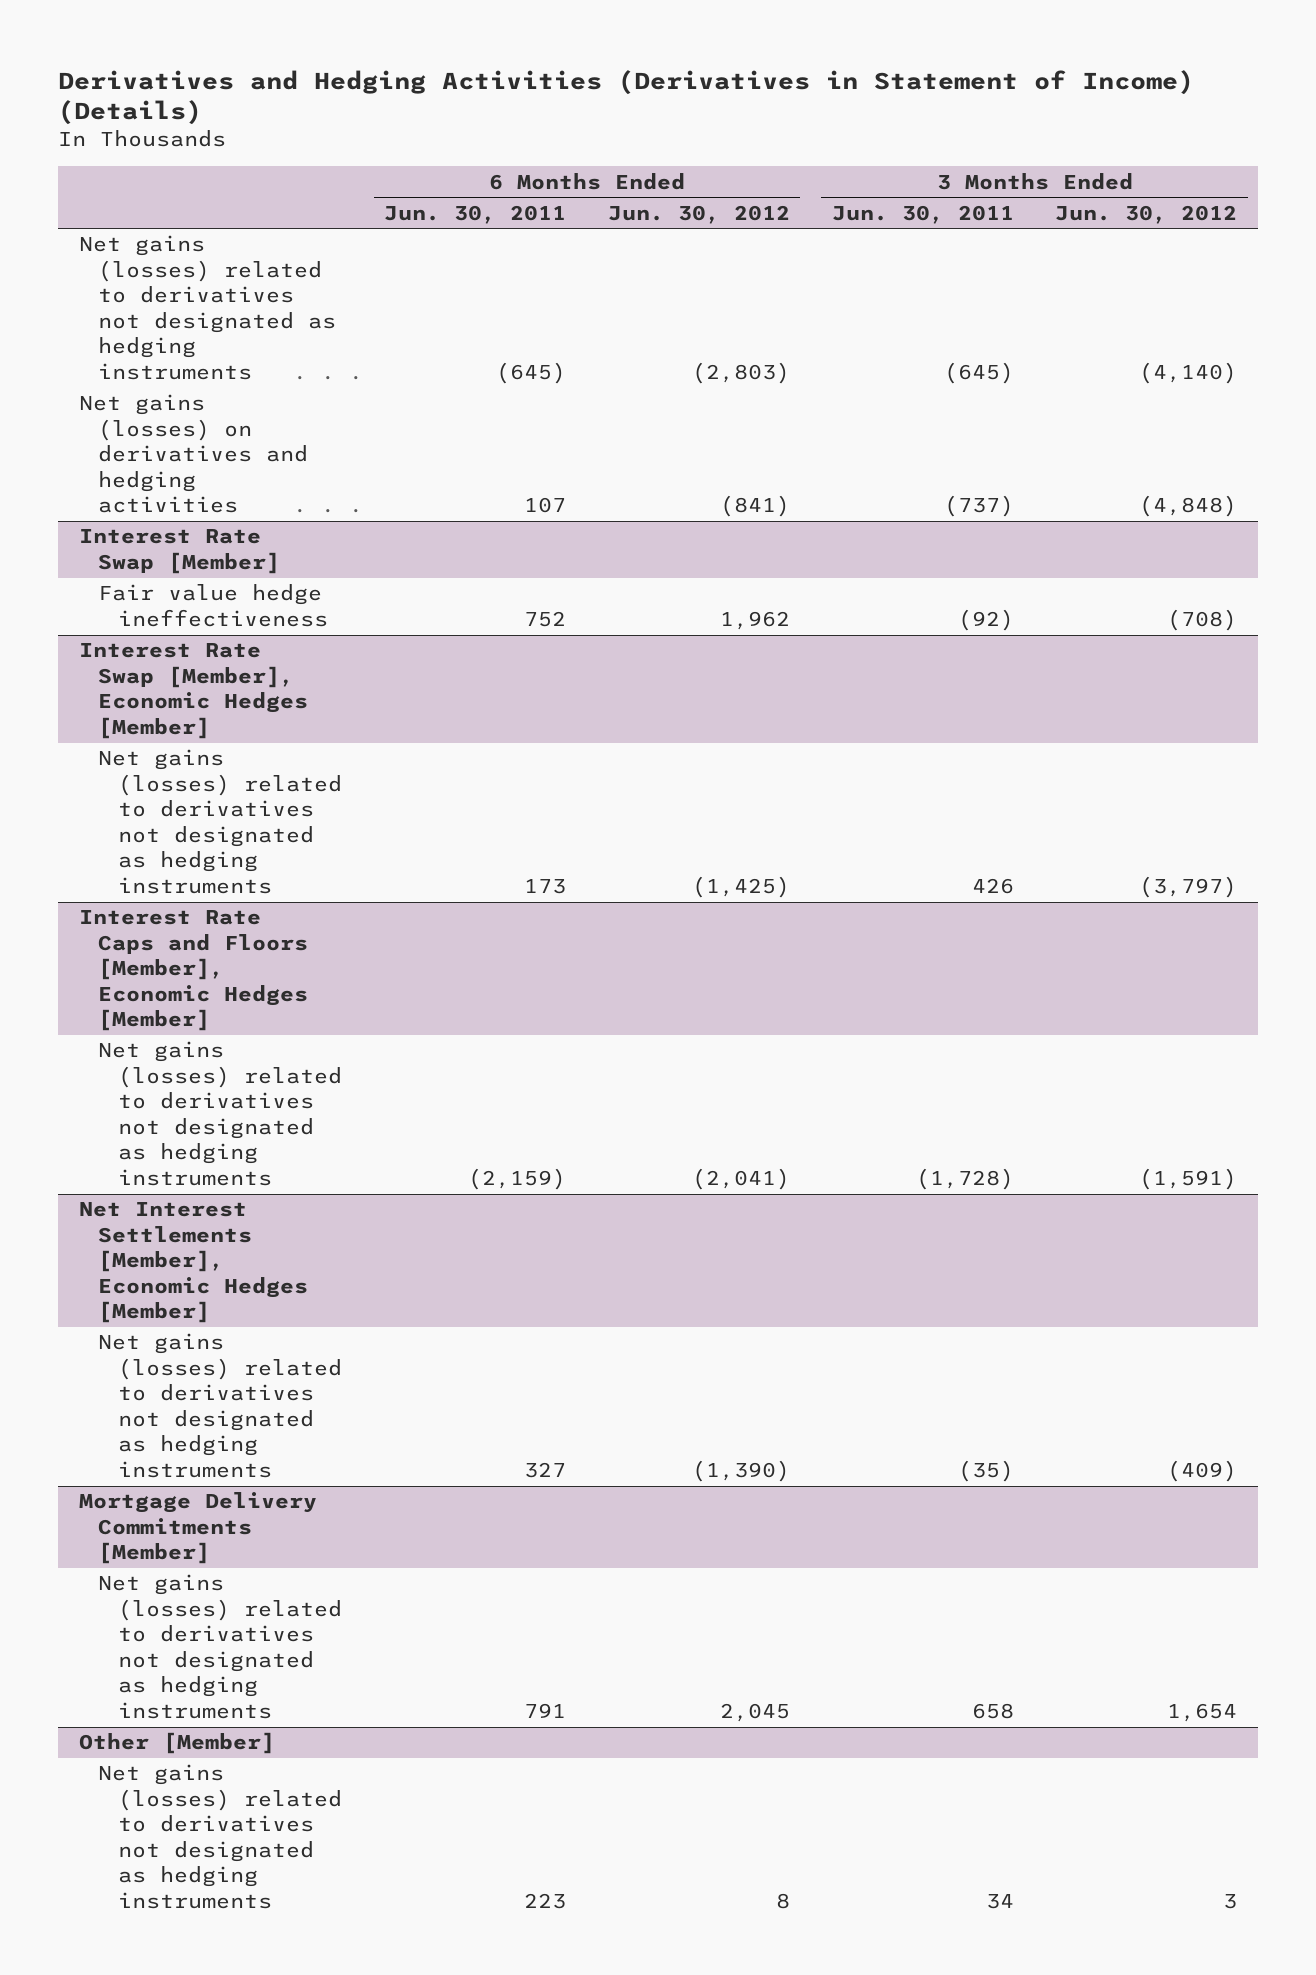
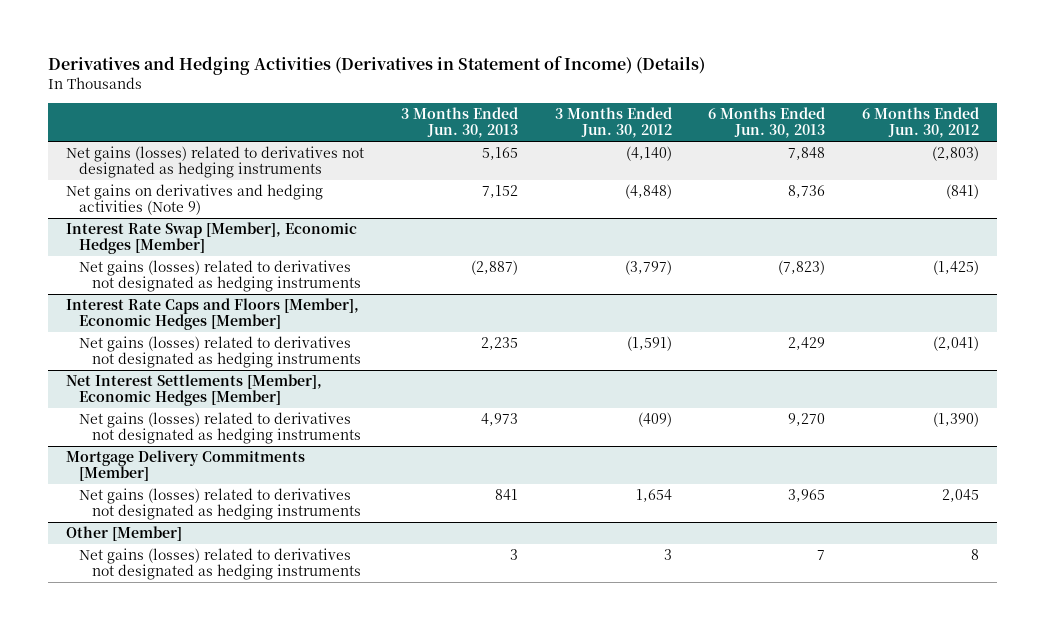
[384,204,567,224] Jun. 30, 2011 -> none
[831,204,1014,224] Jun. 30, 2011 -> none
none -> [401,106,519,139] 3 Months Ended Jun. 30, 2013
none -> [708,106,826,139] 6 Months Ended Jun. 30, 2013
[78,529,281,574] Interest Rate Swap [Member] -> none
[98,584,329,627] Fair value hedge ineffectiveness -> none
[78,394,309,514] Net gains (losses) on derivatives and hedging activities -> [66,184,324,216] Net gains on derivatives and hedging activities (Note 9)

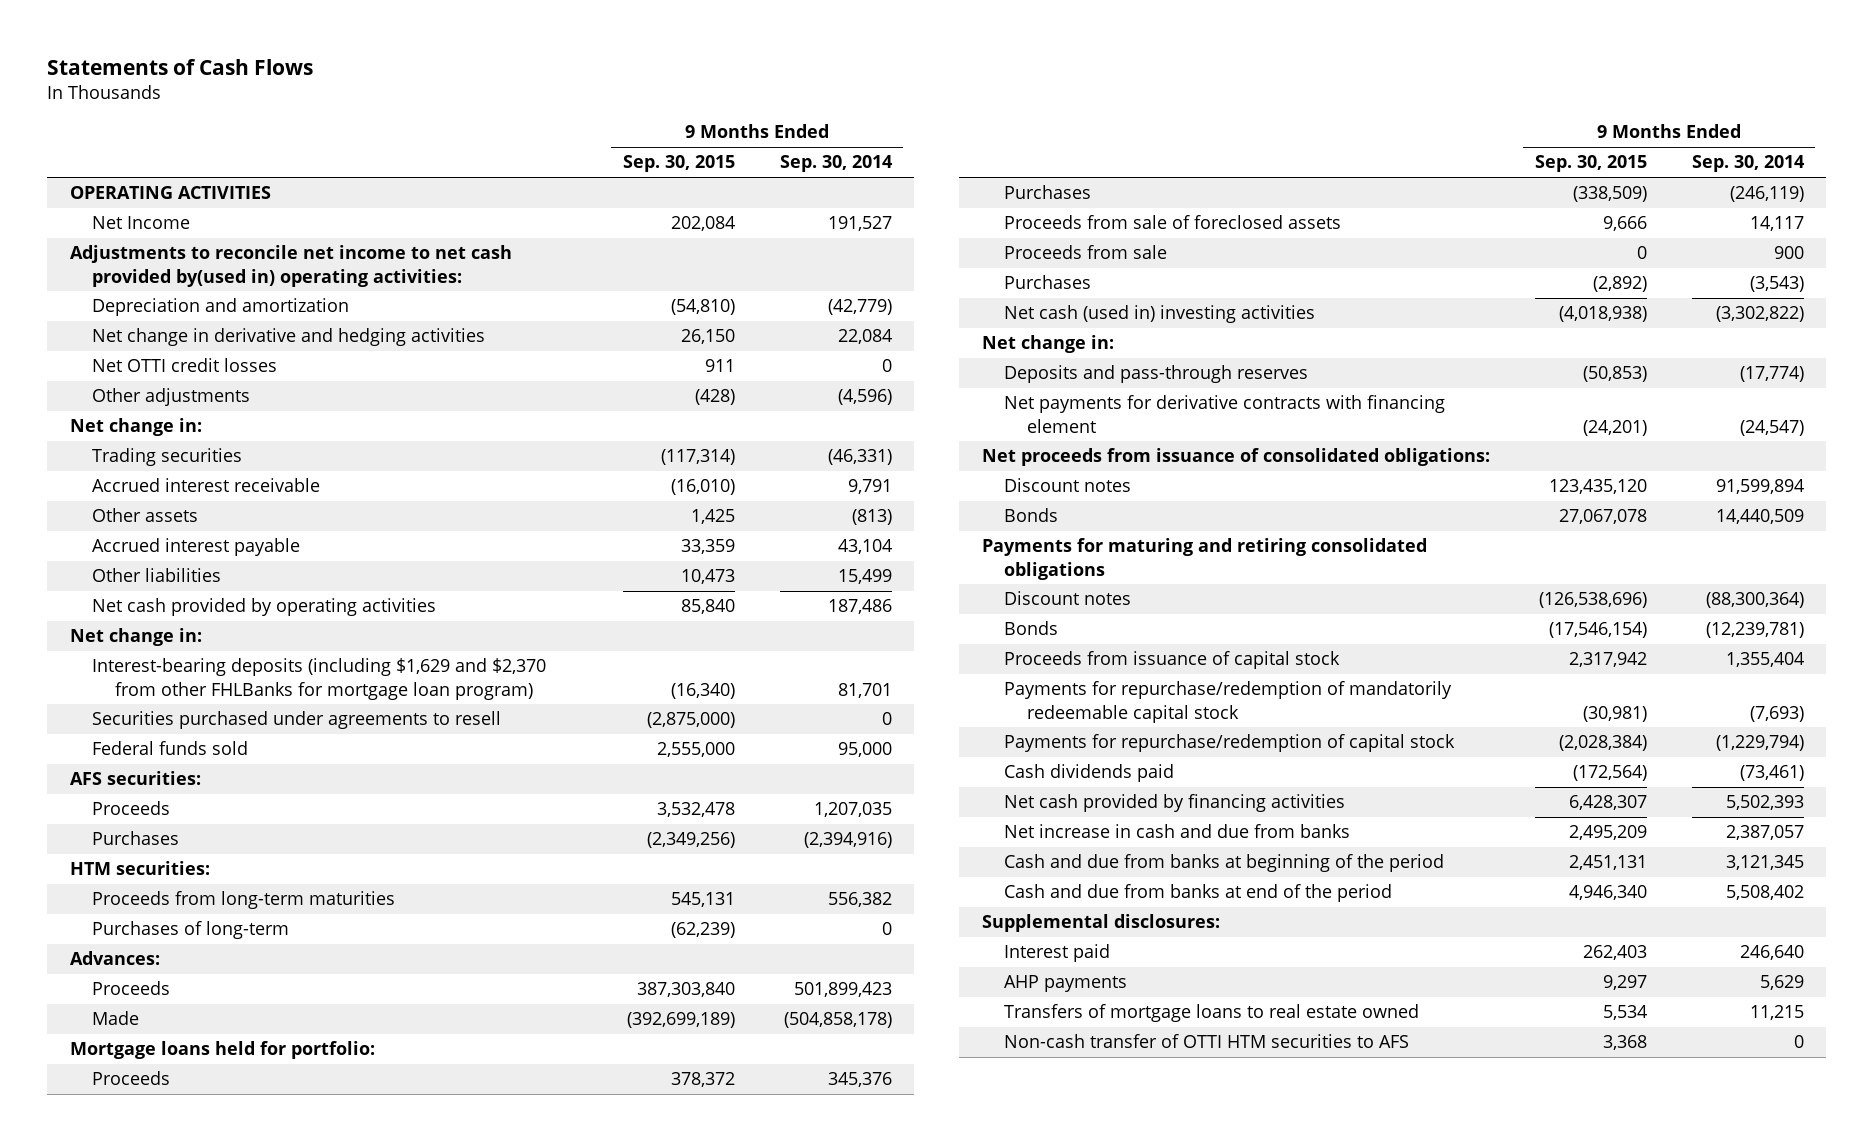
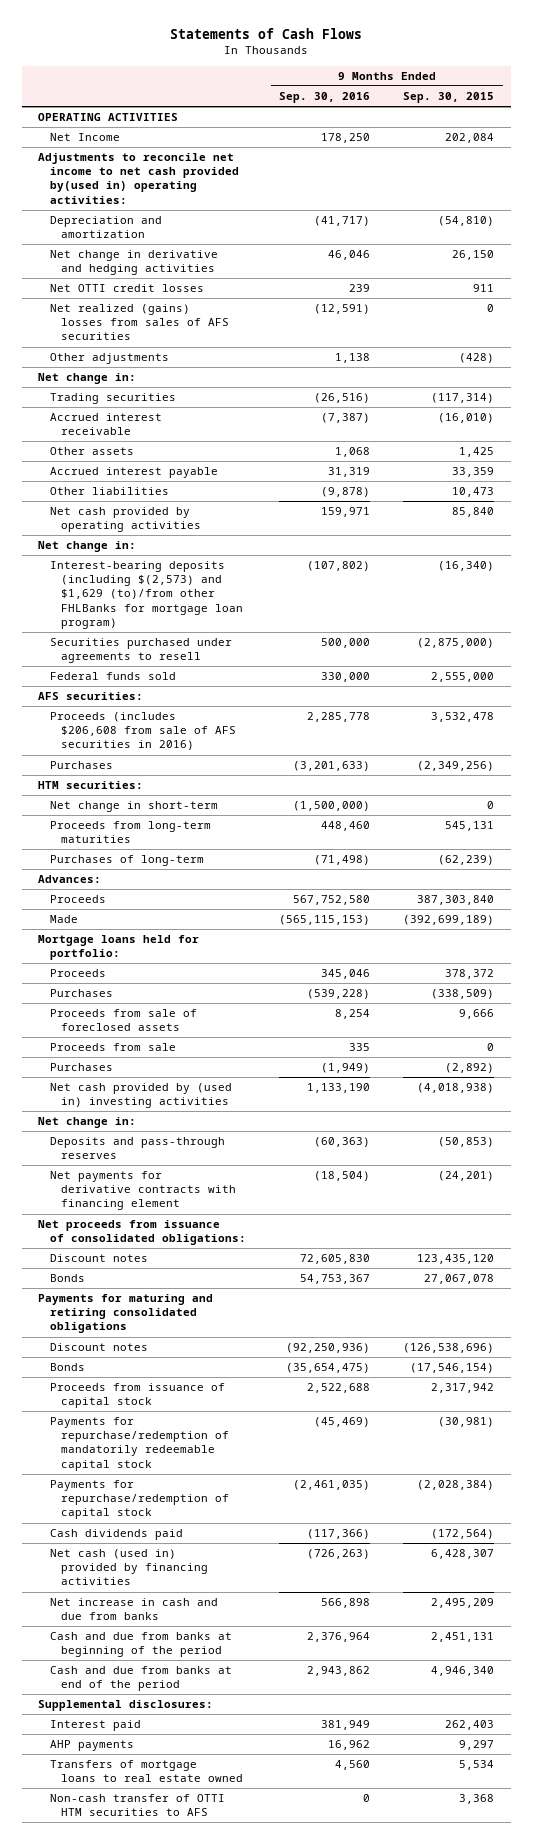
[779,155,892,173] Sep. 30, 2014 -> none
none -> [279,91,371,103] Sep. 30, 2016
none -> [49,304,230,341] Net realized (gains) losses from sales of AFS securities
[92,658,547,700] Interest-bearing deposits (including $1,629 and $2,370 from other FHLBanks for mortgage loan program) -> [49,561,244,629] Interest-bearing deposits (including $(2,573) and $1,629 (to)/from other FHLBanks for mortgage loan program)
[92,801,171,816] Proceeds -> [49,712,237,751] Proceeds (includes $206,608 from sale of AFS securities in 2016)
none -> [49,801,218,813] Net change in short-term
[1004,305,1316,324] Net cash (used in) investing activities -> [49,1083,232,1109] Net cash provided by (used in) investing activities
[1004,794,1346,813] Net cash provided by financing activities -> [49,1549,209,1586] Net cash (used in) provided by financing activities

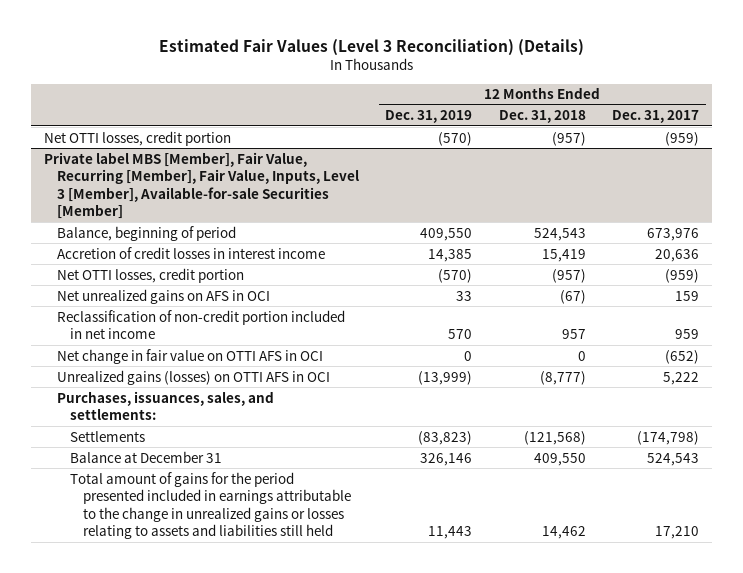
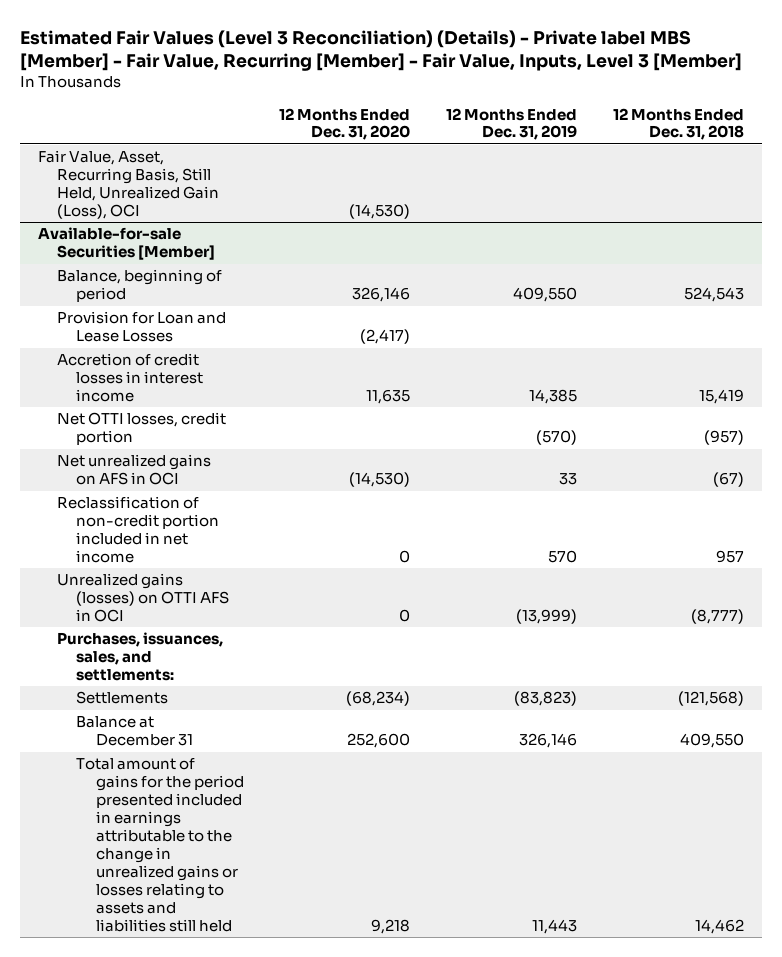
[158,38,584,56] Estimated Fair Values (Level 3 Reconciliation) (Details) -> [20,29,743,71] Estimated Fair Values (Level 3 Reconciliation) (Details) - Private label MBS [Member] - Fair Value, Recurring [Member] - Fair Value, Inputs, Level 3 [Member]
[612,110,700,124] Dec. 31, 2017 -> none
none -> [279,107,411,141] 12 Months Ended Dec. 31, 2020
[43,130,231,146] Net OTTI losses, credit portion -> none
[43,151,359,220] Private label MBS [Member], Fair Value, Recurring [Member], Fair Value, Inputs, Level 3 [Member], Available-for-sale Securities [Member] -> none
none -> [38,150,220,220] Fair Value, Asset, Recurring Basis, Still Held, Unrealized Gain (Loss), OCI
none -> [38,227,216,261] Available-for-sale Securities [Member]
none -> [57,311,227,343] Provision for Loan and Lease Losses
[56,348,323,364] Net change in fair value on OTTI AFS in OCI -> none

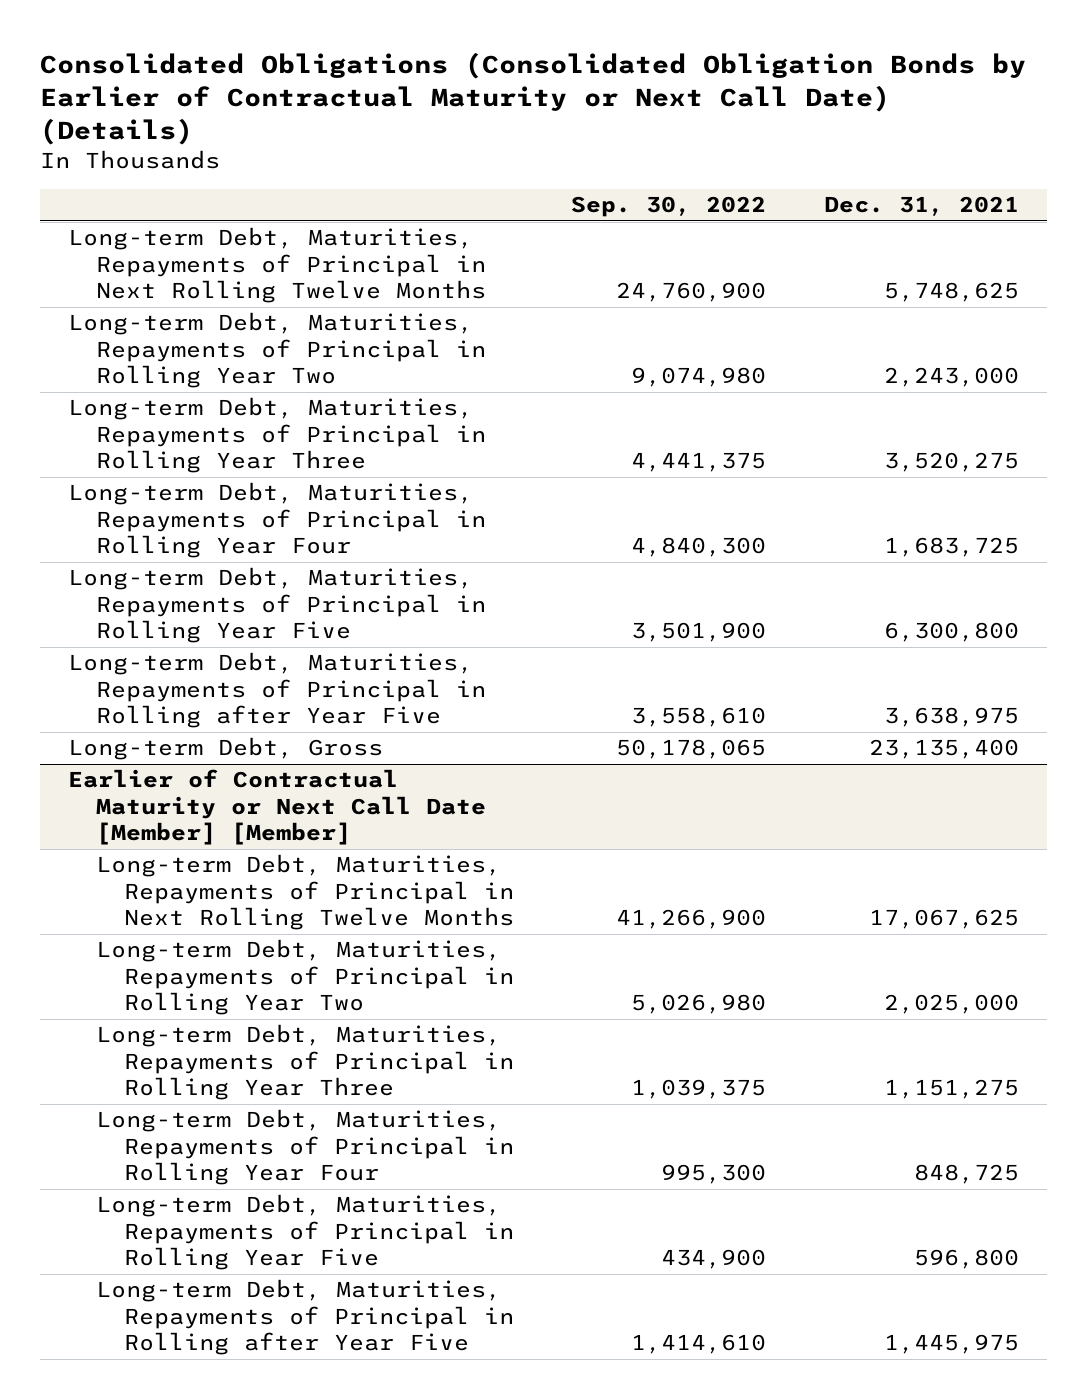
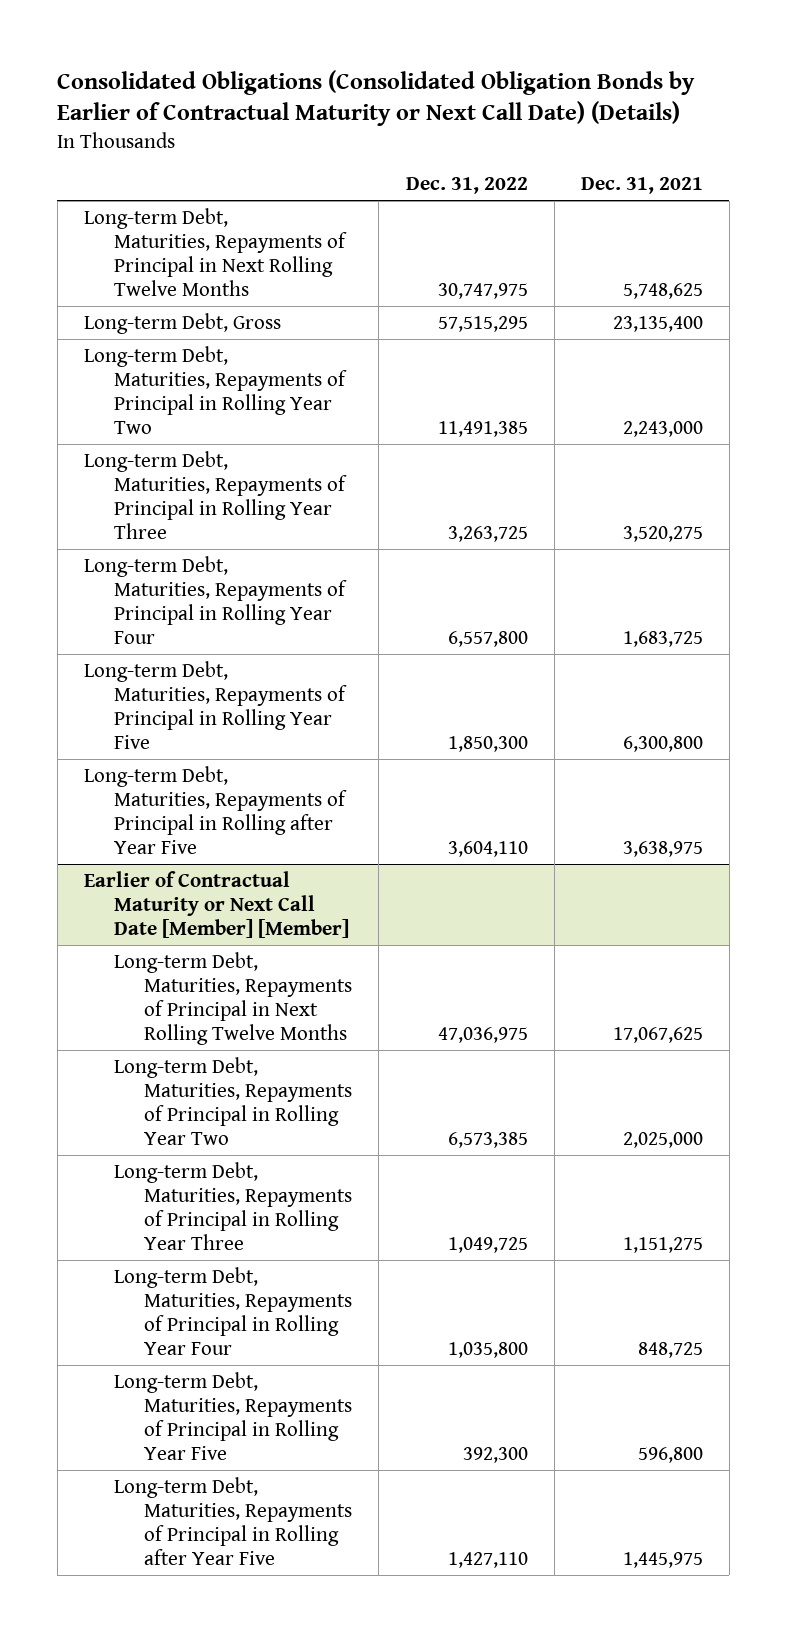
[571,196,767,218] Sep. 30, 2022 -> none
none -> [405,177,528,195] Dec. 31, 2022
[68,737,384,761] Long-term Debt, Gross -> [83,312,281,334] Long-term Debt, Gross

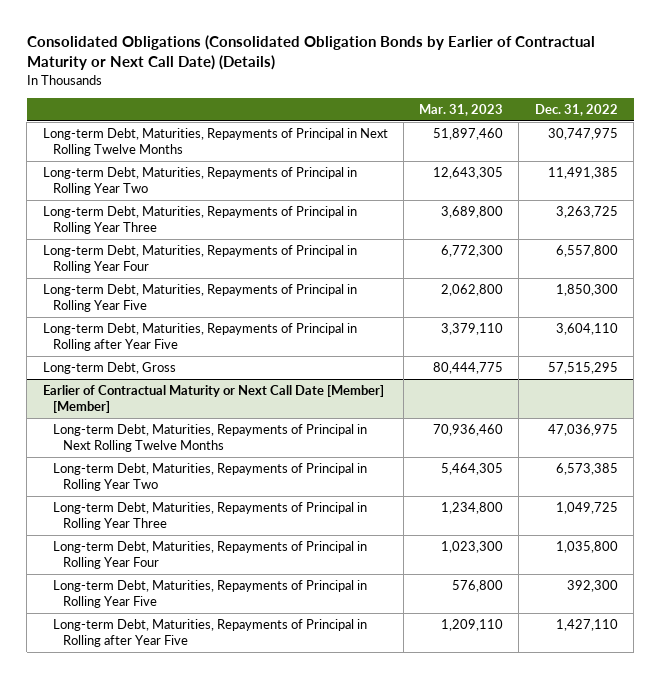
[580,177,703,195] Dec. 31, 2021 -> none
none -> [419,103,504,116] Mar. 31, 2023
[83,312,281,334] Long-term Debt, Gross -> [42,362,176,375] Long-term Debt, Gross

